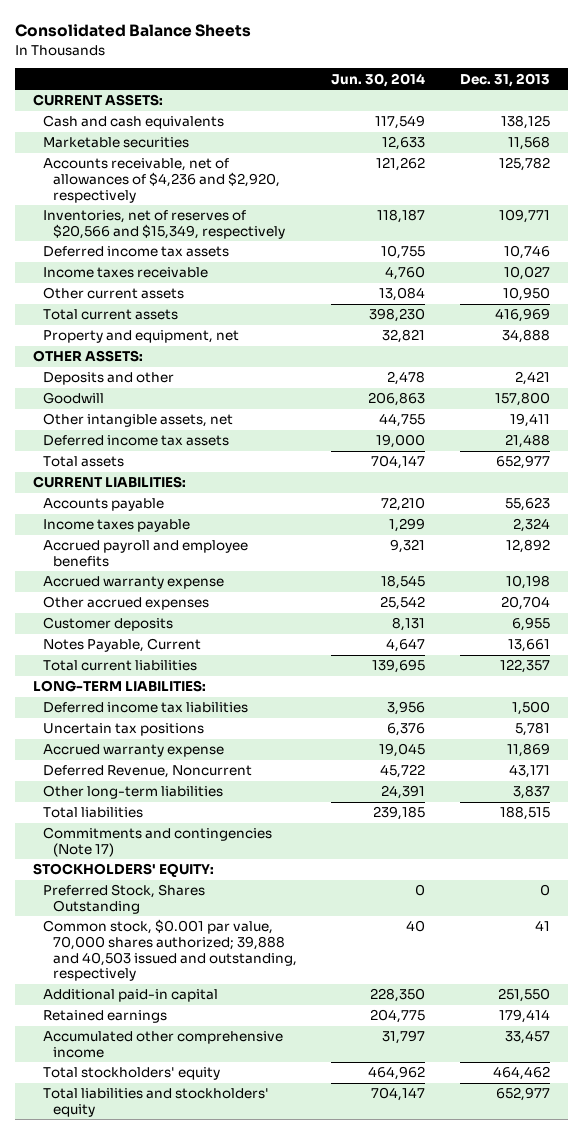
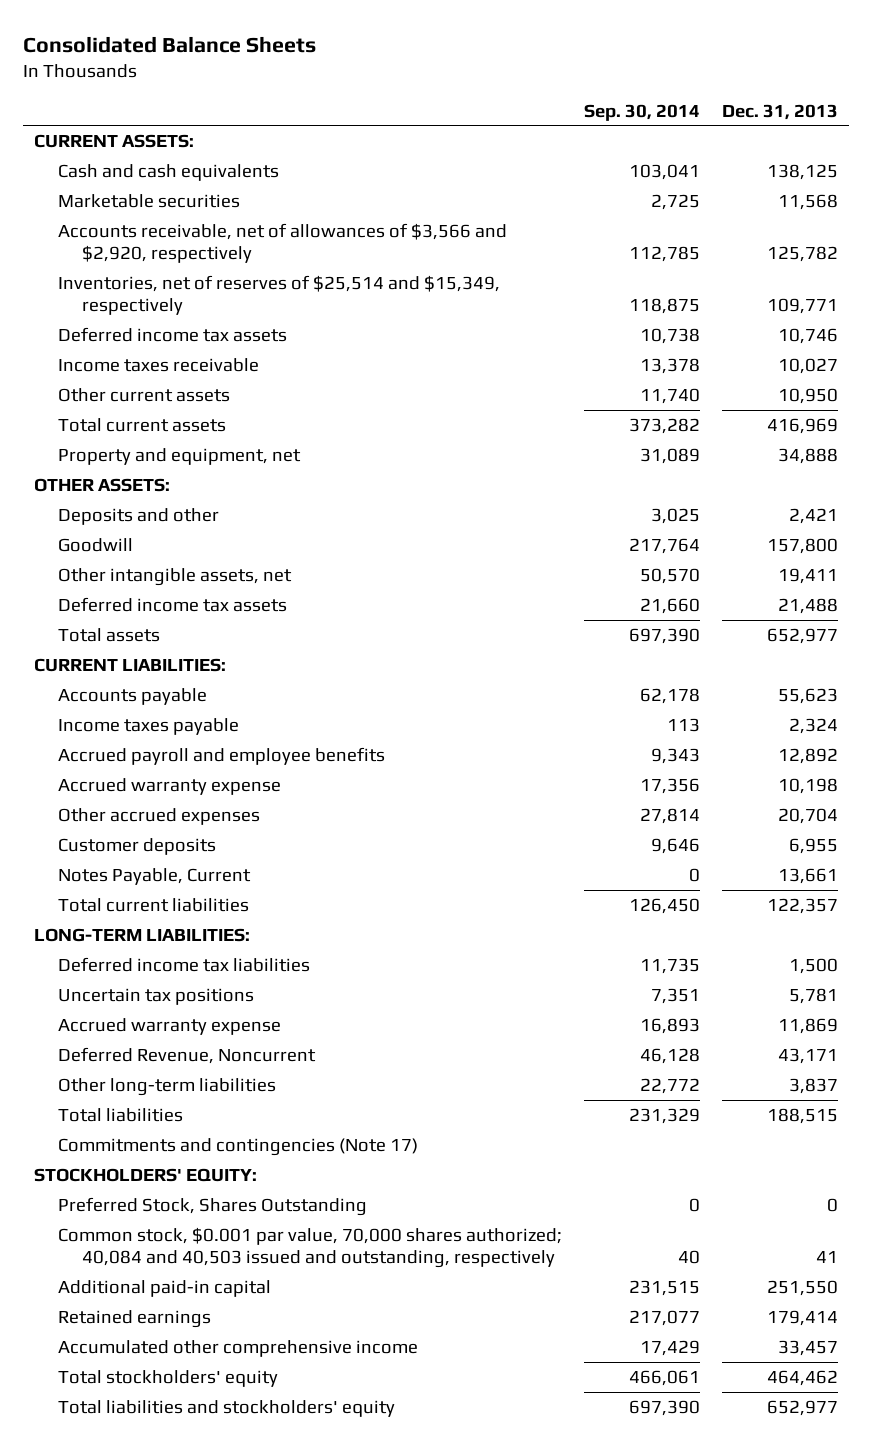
[331,72,426,87] Jun. 30, 2014 -> none
none -> [584,103,701,121] Sep. 30, 2014
[42,158,280,203] Accounts receivable, net of allowances of $4,236 and $2,920, respectively -> [58,222,508,264] Accounts receivable, net of allowances of $3,566 and $2,920, respectively
[42,210,285,239] Inventories, net of reserves of $20,566 and $15,349, respectively -> [58,274,501,316] Inventories, net of reserves of $25,514 and $15,349, respectively
[42,919,297,982] Common stock, $0.001 par value, 70,000 shares authorized; 39,888 and 40,503 issued and outstanding, respectively -> [58,1226,563,1269] Common stock, $0.001 par value, 70,000 shares authorized; 40,084 and 40,503 issued and outstanding, respectively

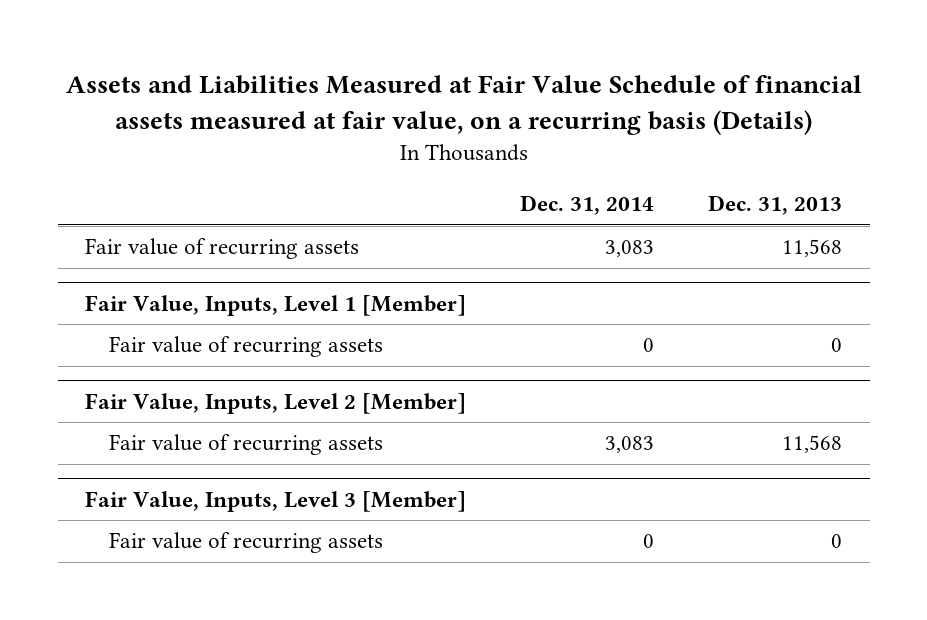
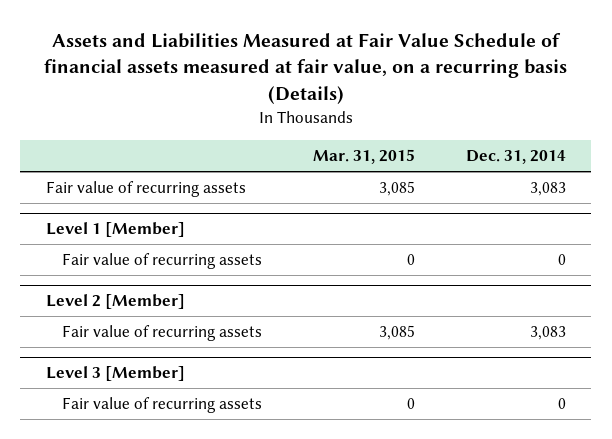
[708,195,843,216] Dec. 31, 2013 -> none
none -> [312,148,415,164] Mar. 31, 2015
[84,294,466,316] Fair Value, Inputs, Level 1 [Member] -> [45,222,185,238] Level 1 [Member]
[84,392,466,414] Fair Value, Inputs, Level 2 [Member] -> [45,294,185,310] Level 2 [Member]
[84,490,466,512] Fair Value, Inputs, Level 3 [Member] -> [45,366,185,382] Level 3 [Member]

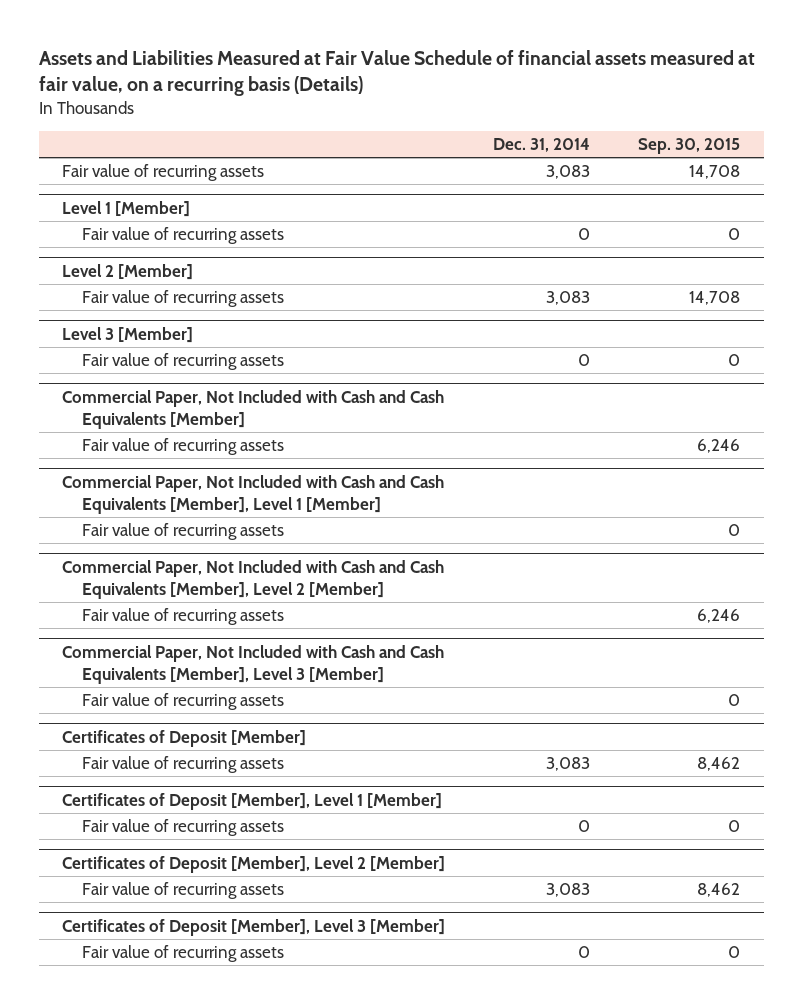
[312,148,415,164] Mar. 31, 2015 -> none
none -> [638,138,741,155] Sep. 30, 2015
none -> [62,389,445,429] Commercial Paper, Not Included with Cash and Cash Equivalents [Member]
none -> [81,438,284,456] Fair value of recurring assets
none -> [62,474,445,514] Commercial Paper, Not Included with Cash and Cash Equivalents [Member], Level 1 [Member]
none -> [81,523,284,541] Fair value of recurring assets
none -> [62,559,445,599] Commercial Paper, Not Included with Cash and Cash Equivalents [Member], Level 2 [Member]
none -> [81,608,284,626] Fair value of recurring assets
none -> [62,644,445,684] Commercial Paper, Not Included with Cash and Cash Equivalents [Member], Level 3 [Member]
none -> [81,693,284,711] Fair value of recurring assets
none -> [62,729,307,747] Certificates of Deposit [Member]
none -> [81,756,284,774] Fair value of recurring assets
none -> [62,792,443,810] Certificates of Deposit [Member], Level 1 [Member]
none -> [81,819,284,837] Fair value of recurring assets
none -> [62,855,446,873] Certificates of Deposit [Member], Level 2 [Member]
none -> [81,882,284,900] Fair value of recurring assets
none -> [62,918,446,936] Certificates of Deposit [Member], Level 3 [Member]
none -> [81,945,284,963] Fair value of recurring assets

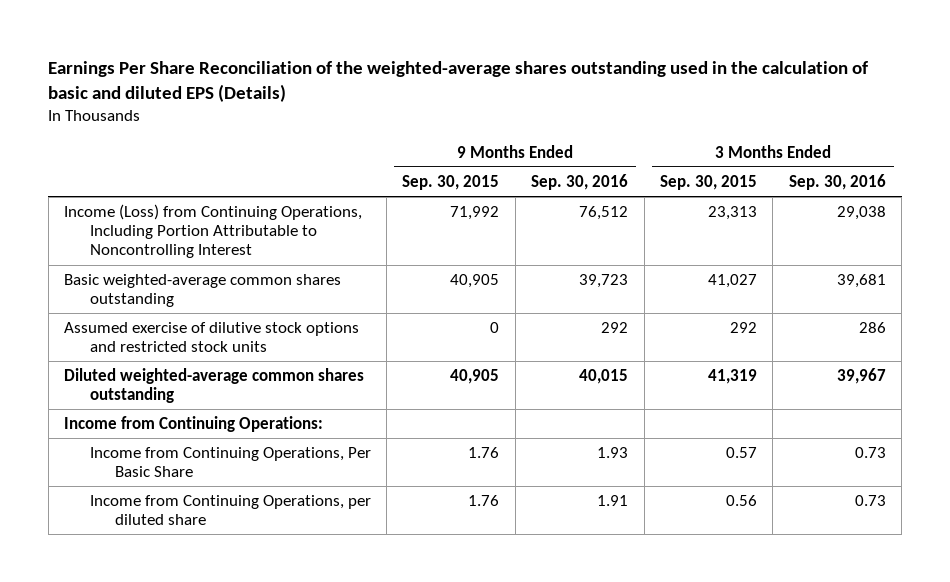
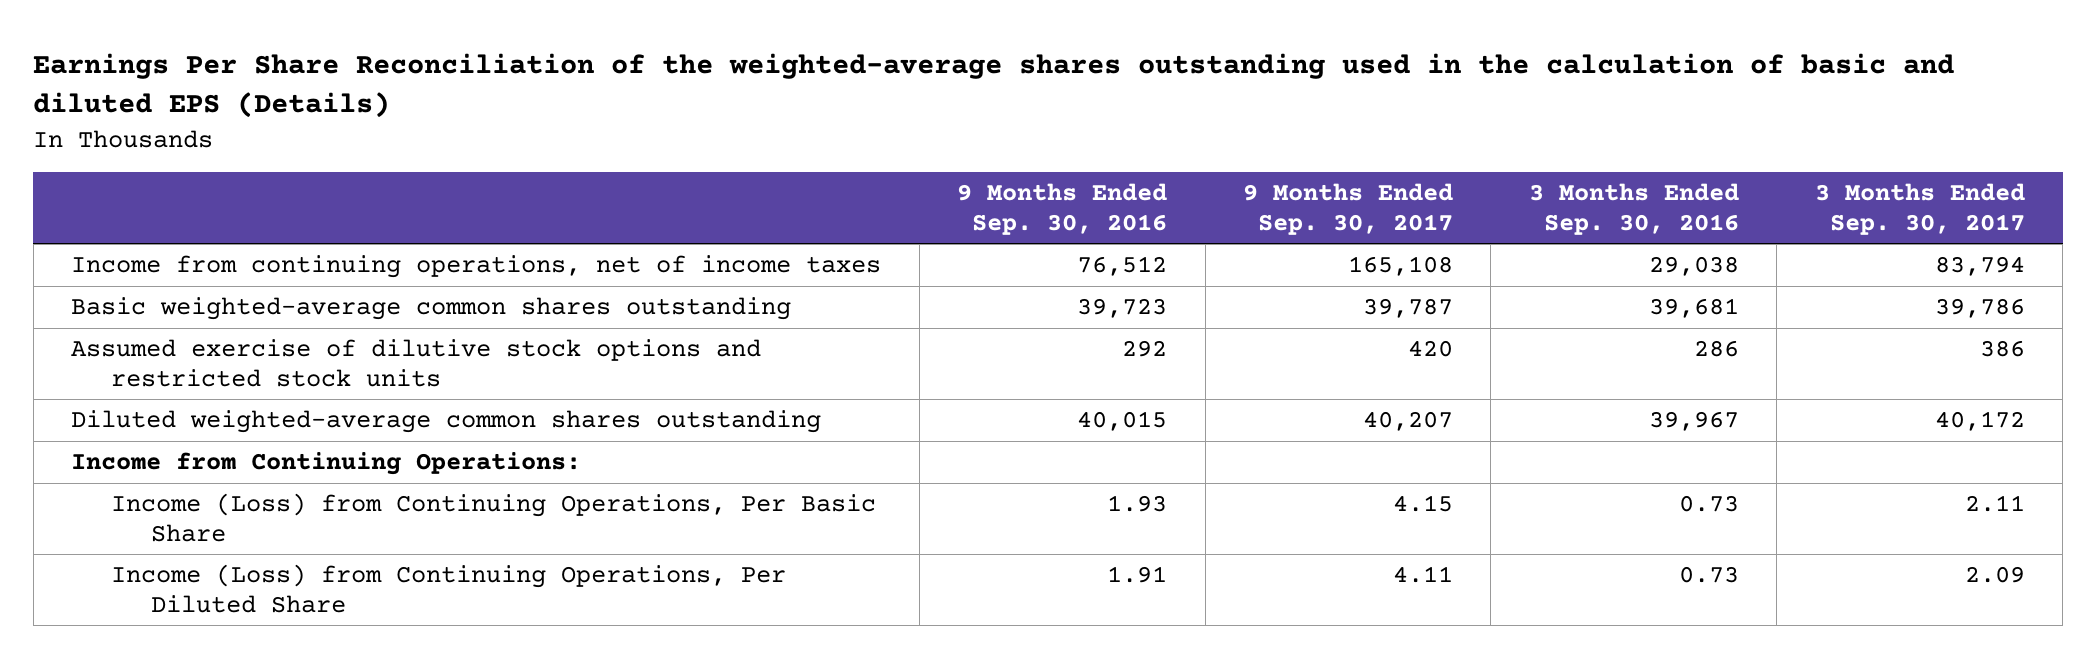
[402,174,500,190] Sep. 30, 2015 -> none
[660,174,758,190] Sep. 30, 2015 -> none
none -> [1243,183,1454,236] 9 Months Ended Sep. 30, 2017
none -> [1814,183,2025,236] 3 Months Ended Sep. 30, 2017
[64,203,363,259] Income (Loss) from Continuing Operations, Including Portion Attributable to Noncontrolling Interest -> [71,255,882,279] Income from continuing operations, net of income taxes
[89,446,371,478] Income from Continuing Operations, Per Basic Share -> [111,493,877,542] Income (Loss) from Continuing Operations, Per Basic Share
[89,494,371,526] Income from Continuing Operations, per diluted share -> [111,564,787,613] Income (Loss) from Continuing Operations, Per Diluted Share

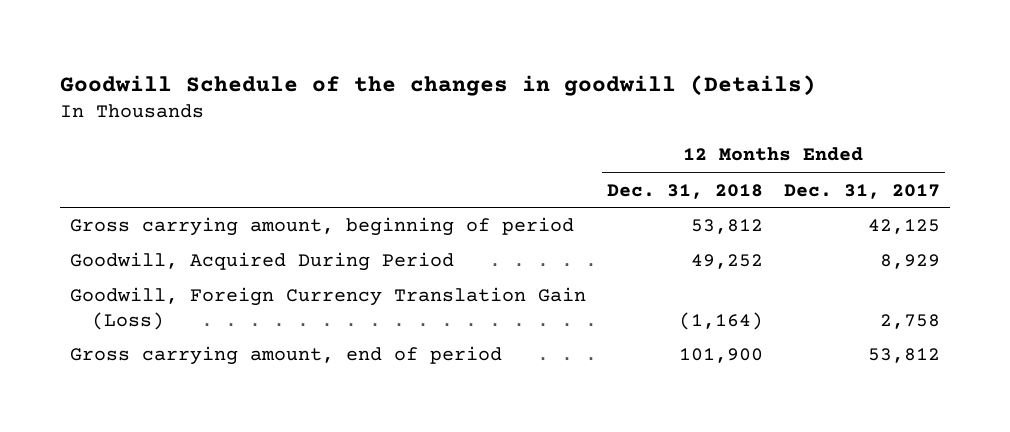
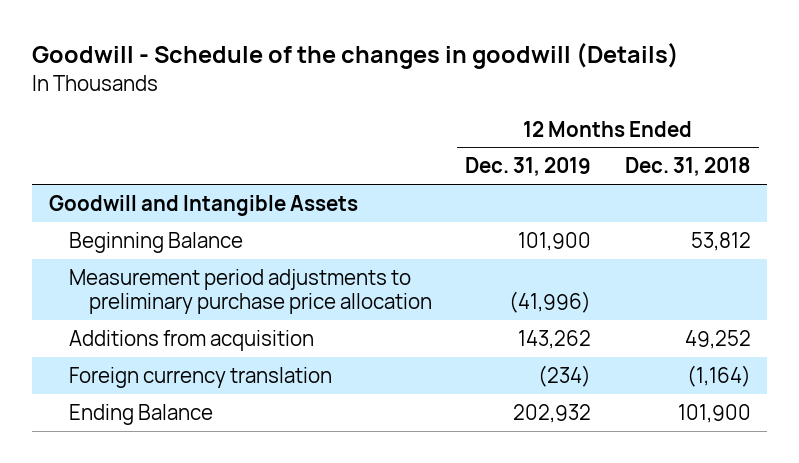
[59,74,816,96] Goodwill Schedule of the changes in goodwill (Details) -> [31,43,679,70] Goodwill - Schedule of the changes in goodwill (Details)
[783,183,940,199] Dec. 31, 2017 -> none
none -> [465,157,592,177] Dec. 31, 2019
none -> [48,194,358,216] Goodwill and Intangible Assets
[70,217,575,237] Gross carrying amount, beginning of period -> [68,231,243,253] Beginning Balance
none -> [68,268,432,314] Measurement period adjustments to preliminary purchase price allocation
[70,252,455,272] Goodwill, Acquired During Period -> [68,329,314,351] Additions from acquisition
[70,287,587,330] Goodwill, Foreign Currency Translation Gain (Loss) -> [68,366,332,388] Foreign currency translation
[70,346,503,366] Gross carrying amount, end of period -> [68,403,213,425] Ending Balance

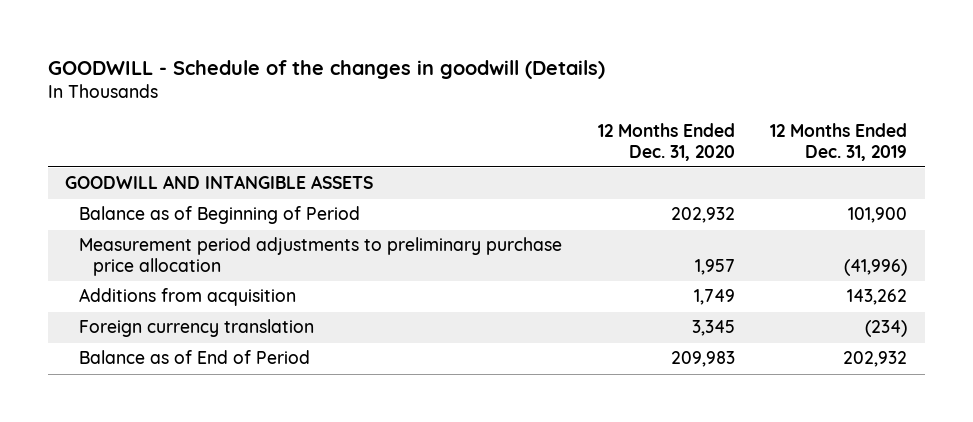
[31,43,679,70] Goodwill - Schedule of the changes in goodwill (Details) -> [47,59,605,79] GOODWILL - Schedule of the changes in goodwill (Details)
[624,157,751,177] Dec. 31, 2018 -> none
none -> [597,122,735,161] 12 Months Ended Dec. 31, 2020
[48,194,358,216] Goodwill and Intangible Assets -> [65,175,374,190] GOODWILL AND INTANGIBLE ASSETS
[68,231,243,253] Beginning Balance -> [79,206,361,225] Balance as of Beginning of Period
[68,403,213,425] Ending Balance -> [79,350,311,365] Balance as of End of Period

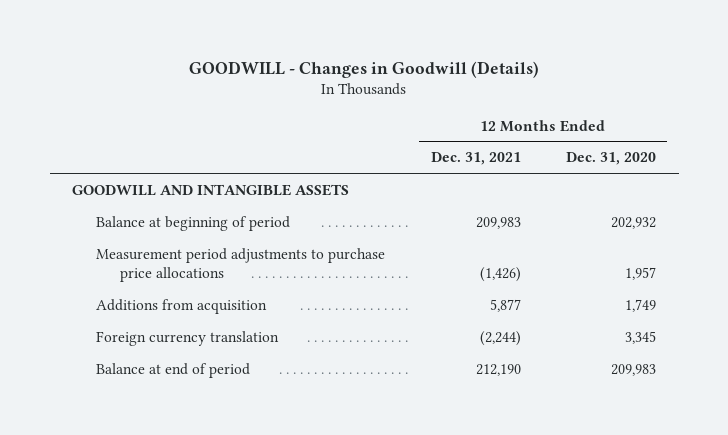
[47,59,605,79] GOODWILL - Schedule of the changes in goodwill (Details) -> [189,60,540,78] GOODWILL - Changes in Goodwill (Details)
[770,122,908,161] 12 Months Ended Dec. 31, 2019 -> none
none -> [430,152,521,166] Dec. 31, 2021
[79,206,361,225] Balance as of Beginning of Period -> [96,215,291,231] Balance at beginning of period
[79,237,563,277] Measurement period adjustments to preliminary purchase price allocation -> [96,247,386,283] Measurement period adjustments to purchase price allocations
[79,350,311,365] Balance as of End of Period -> [96,362,251,378] Balance at end of period

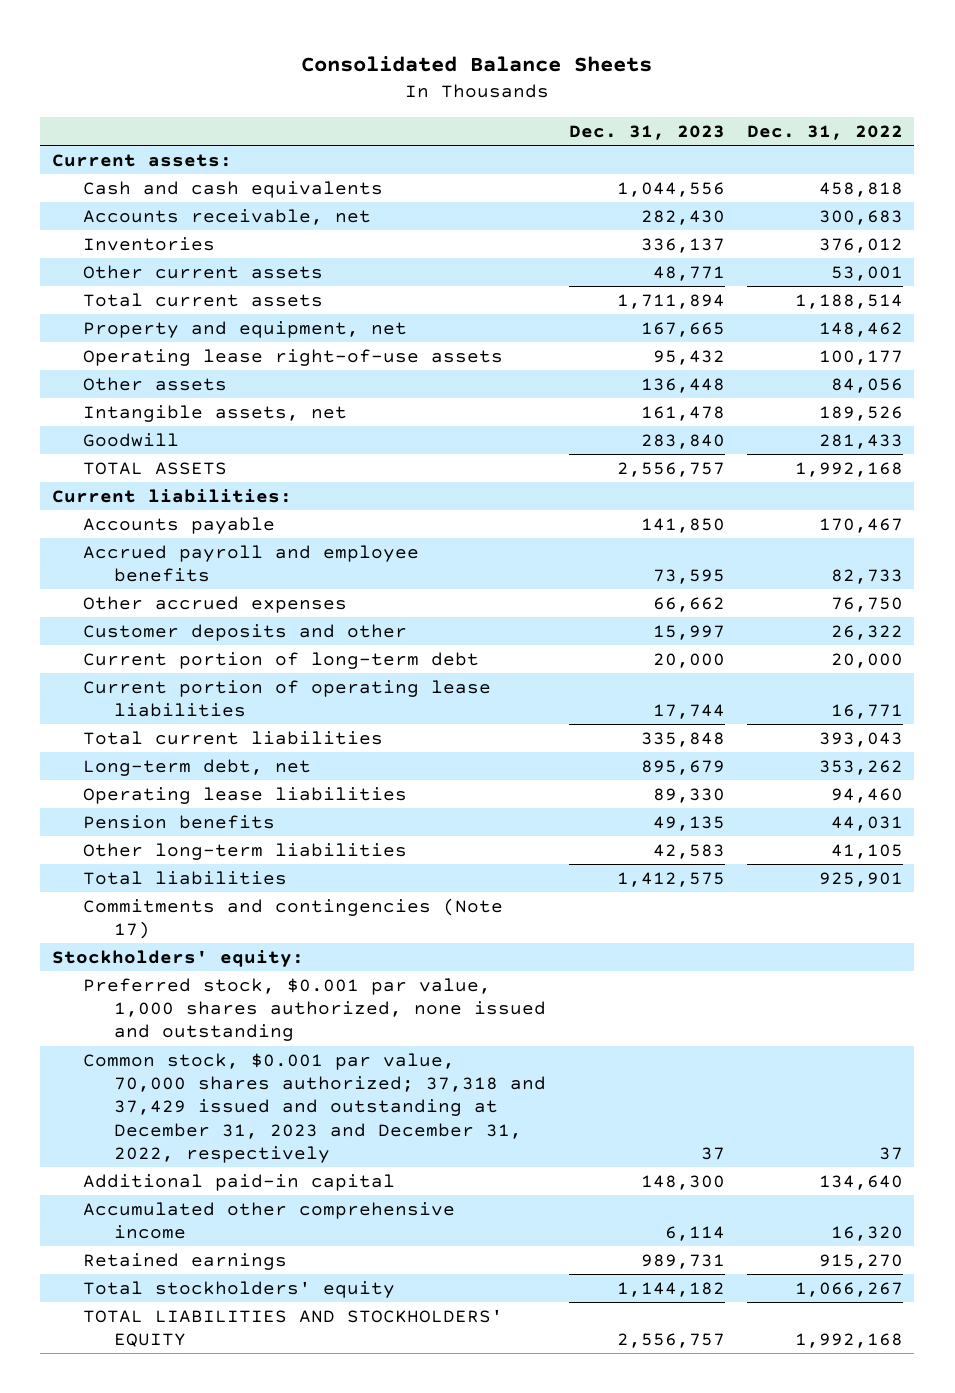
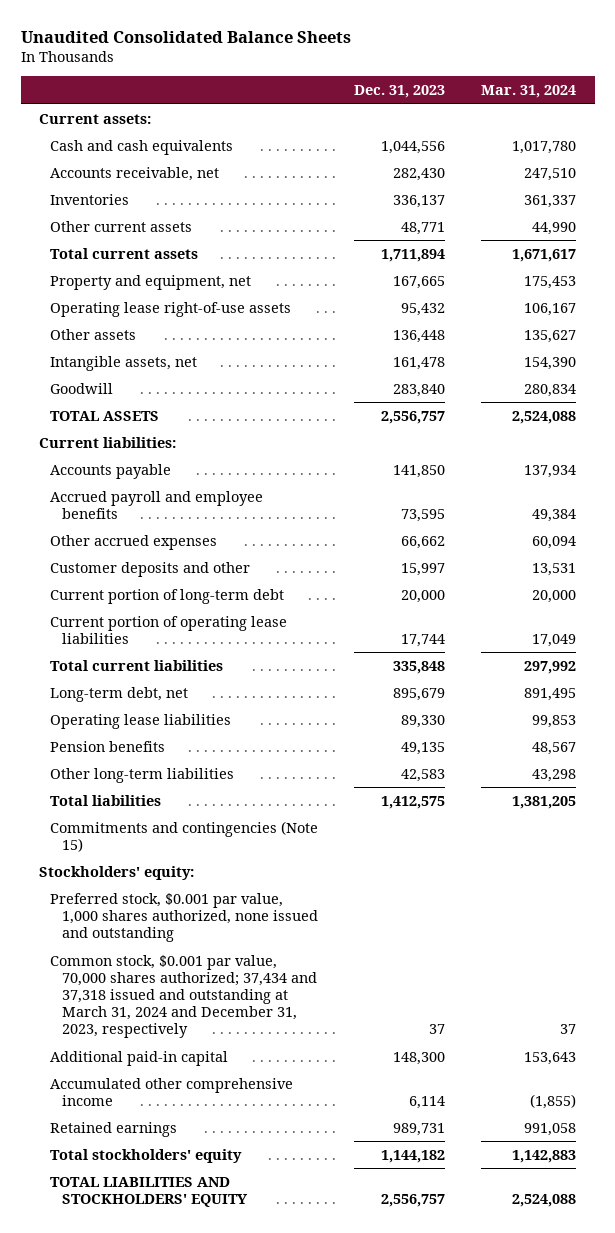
[301,55,653,72] Consolidated Balance Sheets -> [20,30,351,43] Unaudited Consolidated Balance Sheets
[747,124,904,140] Dec. 31, 2022 -> none
none -> [481,85,577,99] Mar. 31, 2024
[82,897,503,940] Commitments and contingencies (Note 17) -> [50,820,319,852] Commitments and contingencies (Note 15)
[82,1052,546,1163] Common stock, $0.001 par value, 70,000 shares authorized; 37,318 and 37,429 issued and outstanding at December 31, 2023 and December 31, 2022, respectively -> [50,954,318,1039] Common stock, $0.001 par value, 70,000 shares authorized; 37,434 and 37,318 issued and outstanding at March 31, 2024 and December 31, 2023, respectively

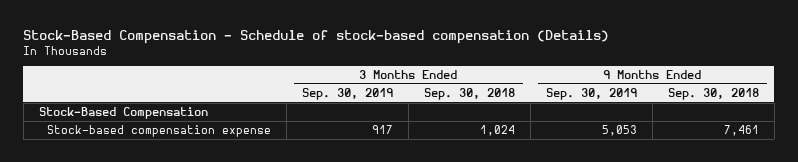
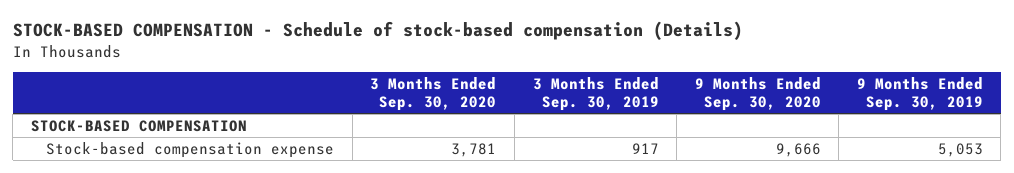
[23,30,610,45] Stock-Based Compensation - Schedule of stock-based compensation (Details) -> [12,21,743,41] STOCK-BASED COMPENSATION - Schedule of stock-based compensation (Details)
[423,87,515,100] Sep. 30, 2018 -> none
[667,87,759,100] Sep. 30, 2018 -> none
none -> [370,76,497,111] 3 Months Ended Sep. 30, 2020
none -> [694,76,821,111] 9 Months Ended Sep. 30, 2020
[38,107,208,120] Stock-Based Compensation -> [30,119,247,132] STOCK-BASED COMPENSATION

